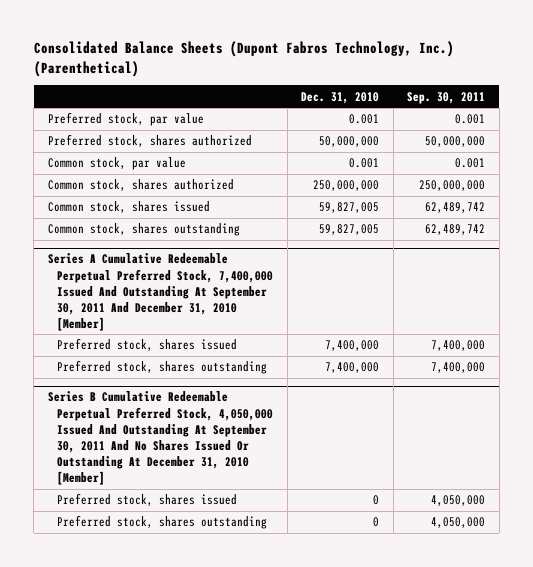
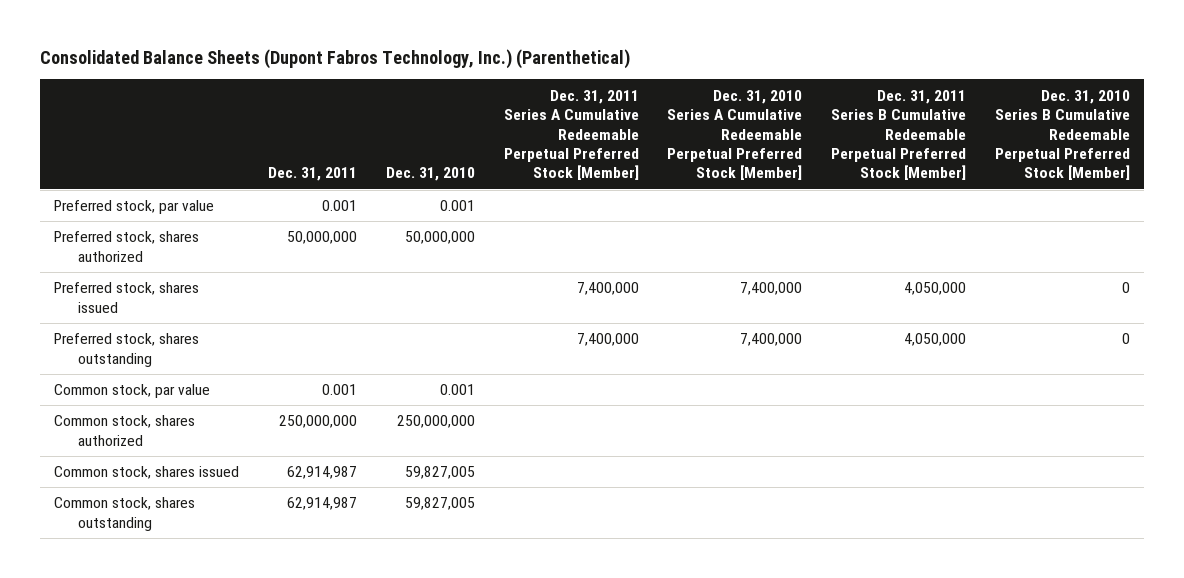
[407,91,486,104] Sep. 30, 2011 -> none
none -> [267,167,357,182] Dec. 31, 2011
none -> [503,89,639,181] Dec. 31, 2011 Series A Cumulative Redeemable Perpetual Preferred Stock [Member]
none -> [667,89,803,181] Dec. 31, 2010 Series A Cumulative Redeemable Perpetual Preferred Stock [Member]
none -> [831,89,967,181] Dec. 31, 2011 Series B Cumulative Redeemable Perpetual Preferred Stock [Member]
none -> [994,89,1130,181] Dec. 31, 2010 Series B Cumulative Redeemable Perpetual Preferred Stock [Member]
none -> [54,282,200,313] Preferred stock, shares issued
none -> [54,333,200,367] Preferred stock, shares outstanding
[47,253,274,331] Series A Cumulative Redeemable Perpetual Preferred Stock, 7,400,000 Issued And Outstanding At September 30, 2011 And December 31, 2010 [Member] -> none
[57,338,238,352] Preferred stock, shares issued -> none
[57,360,268,375] Preferred stock, shares outstanding -> none
[47,391,274,486] Series B Cumulative Redeemable Perpetual Preferred Stock, 4,050,000 Issued And Outstanding At September 30, 2011 And No Shares Issued Or Outstanding At December 31, 2010 [Member] -> none
[57,493,238,507] Preferred stock, shares issued -> none
[57,515,268,530] Preferred stock, shares outstanding -> none

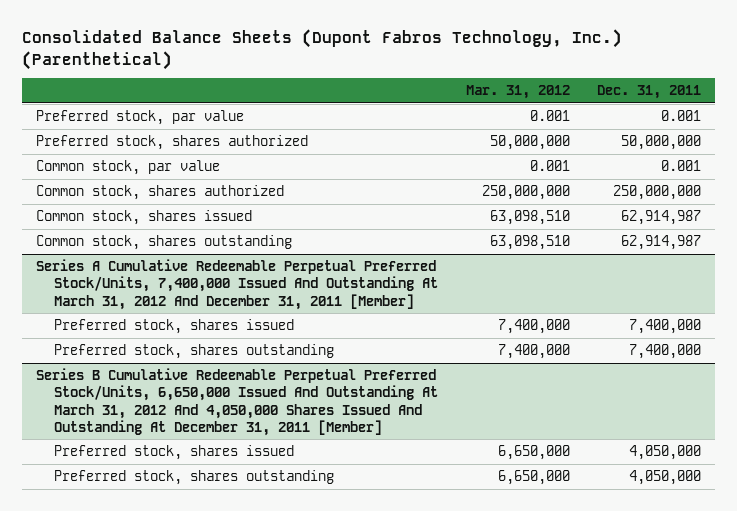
[385,167,475,182] Dec. 31, 2010 -> none
[503,89,639,181] Dec. 31, 2011 Series A Cumulative Redeemable Perpetual Preferred Stock [Member] -> none
[667,89,803,181] Dec. 31, 2010 Series A Cumulative Redeemable Perpetual Preferred Stock [Member] -> none
[831,89,967,181] Dec. 31, 2011 Series B Cumulative Redeemable Perpetual Preferred Stock [Member] -> none
[994,89,1130,181] Dec. 31, 2010 Series B Cumulative Redeemable Perpetual Preferred Stock [Member] -> none
none -> [465,85,570,100] Mar. 31, 2012
[54,282,200,313] Preferred stock, shares issued -> none
[54,333,200,367] Preferred stock, shares outstanding -> none
none -> [36,259,438,310] Series A Cumulative Redeemable Perpetual Preferred Stock/Units, 7,400,000 Issued And Outstanding At March 31, 2012 And December 31, 2011 [Member]
none -> [53,319,294,335] Preferred stock, shares issued
none -> [53,344,334,360] Preferred stock, shares outstanding
none -> [36,368,438,436] Series B Cumulative Redeemable Perpetual Preferred Stock/Units, 6,650,000 Issued And Outstanding At March 31, 2012 And 4,050,000 Shares Issued And Outstanding At December 31, 2011 [Member]
none -> [53,445,294,461] Preferred stock, shares issued
none -> [53,470,334,486] Preferred stock, shares outstanding

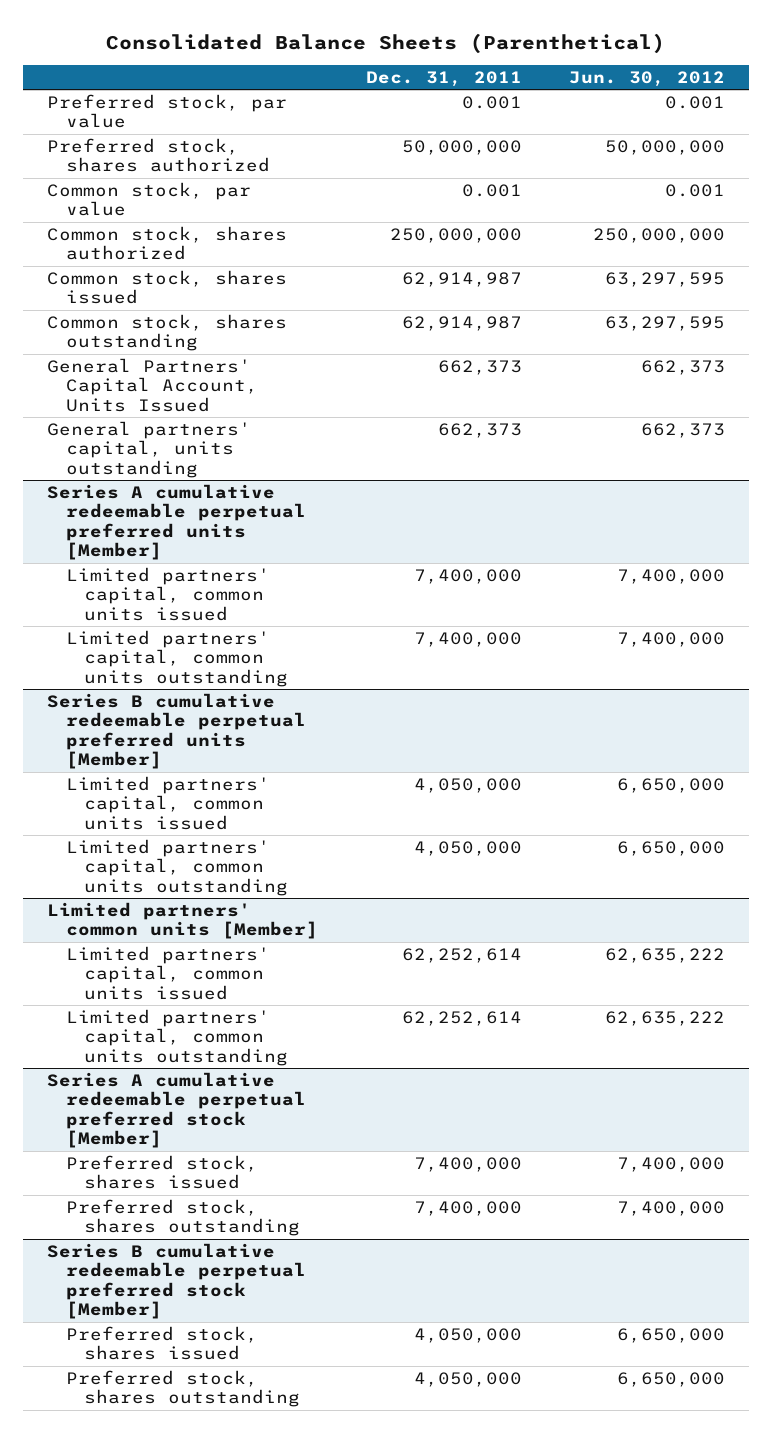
[22,29,623,70] Consolidated Balance Sheets (Dupont Fabros Technology, Inc.) (Parenthetical) -> [106,32,666,54] Consolidated Balance Sheets (Parenthetical)
[465,85,570,100] Mar. 31, 2012 -> none
none -> [569,70,726,87] Jun. 30, 2012
[36,259,438,310] Series A Cumulative Redeemable Perpetual Preferred Stock/Units, 7,400,000 Issued And Outstanding At March 31, 2012 And December 31, 2011 [Member] -> none
none -> [47,357,258,412] General Partners' Capital Account, Units Issued
none -> [47,420,252,478] General partners' capital, units outstanding
none -> [47,483,306,561] Series A cumulative redeemable perpetual preferred units [Member]
none -> [65,566,270,621] Limited partners' capital, common units issued
none -> [65,629,289,687] Limited partners' capital, common units outstanding
none -> [47,692,306,770] Series B cumulative redeemable perpetual preferred units [Member]
none -> [65,775,270,830] Limited partners' capital, common units issued
none -> [65,838,289,896] Limited partners' capital, common units outstanding
none -> [47,901,318,940] Limited partners' common units [Member]
none -> [65,945,270,1000] Limited partners' capital, common units issued
none -> [65,1008,289,1066] Limited partners' capital, common units outstanding
none -> [47,1071,306,1149] Series A cumulative redeemable perpetual preferred stock [Member]
[36,368,438,436] Series B Cumulative Redeemable Perpetual Preferred Stock/Units, 6,650,000 Issued And Outstanding At March 31, 2012 And 4,050,000 Shares Issued And Outstanding At December 31, 2011 [Member] -> none
none -> [47,1242,306,1320] Series B cumulative redeemable perpetual preferred stock [Member]

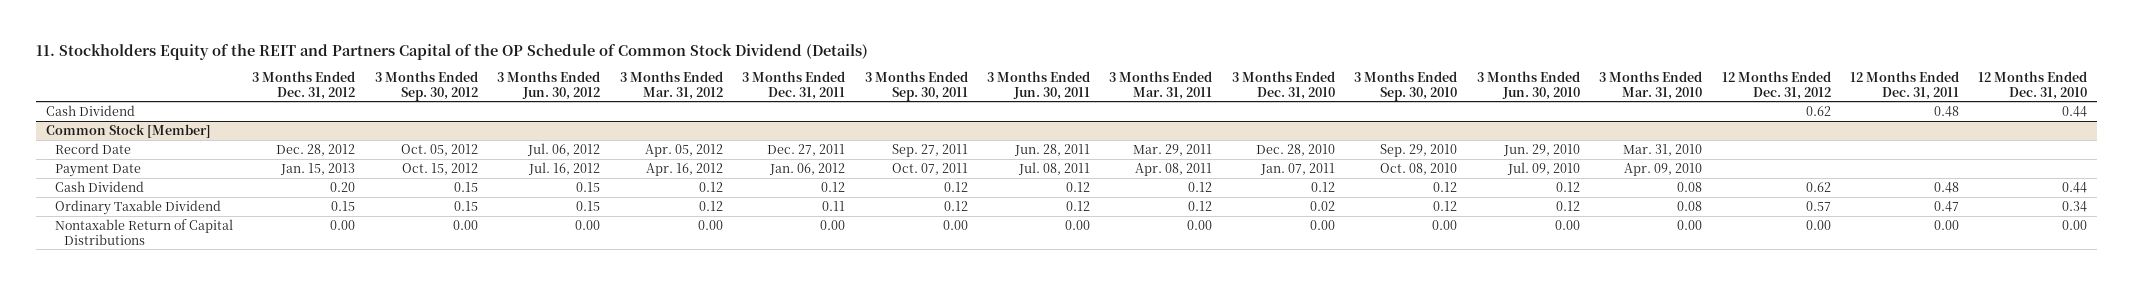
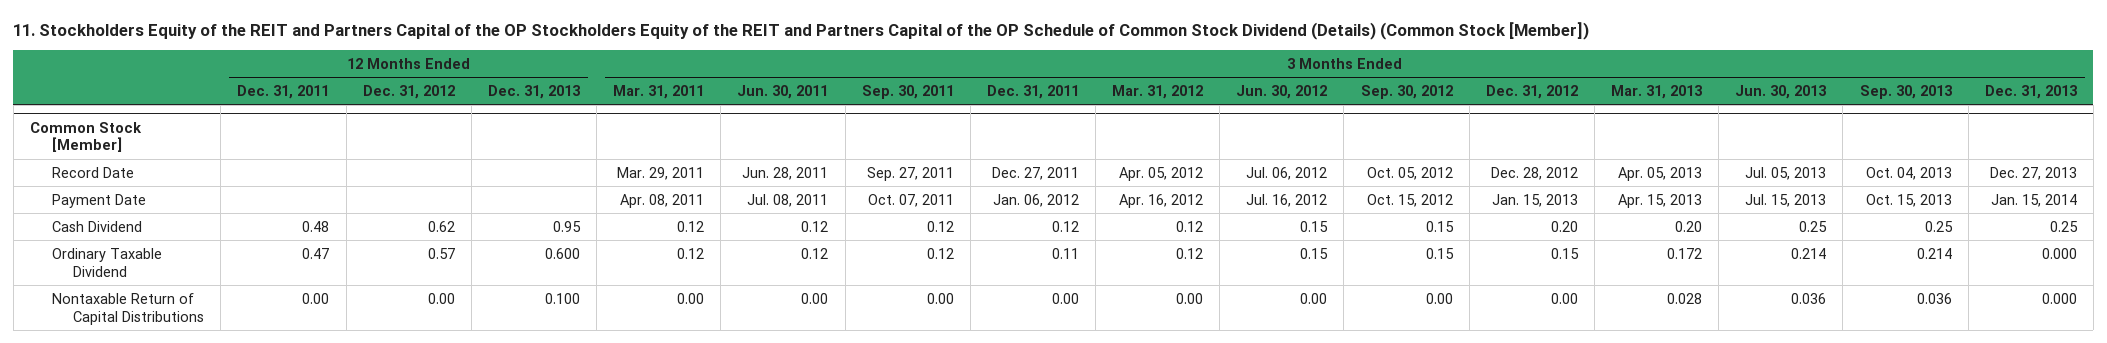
[36,43,869,60] 11. Stockholders Equity of the REIT and Partners Capital of the OP Schedule of Common Stock Dividend (Details) -> [13,21,1590,40] 11. Stockholders Equity of the REIT and Partners Capital of the OP Stockholders Equity of the REIT and Partners Capital of the OP Schedule of Common Stock Dividend (Details) (Common Stock [Member])
[1231,71,1335,100] 3 Months Ended Dec. 31, 2010 -> none
[1354,71,1458,101] 3 Months Ended Sep. 30, 2010 -> none
[1476,71,1580,100] 3 Months Ended Jun. 30, 2010 -> none
[1599,71,1703,100] 3 Months Ended Mar. 31, 2010 -> none
[1978,71,2088,100] 12 Months Ended Dec. 31, 2010 -> none
none -> [487,84,580,99] Dec. 31, 2013
none -> [1611,84,1703,99] Mar. 31, 2013
none -> [1735,84,1827,99] Jun. 30, 2013
none -> [1859,84,1952,99] Sep. 30, 2013
none -> [1984,84,2077,99] Dec. 31, 2013
[45,104,135,116] Cash Dividend -> none

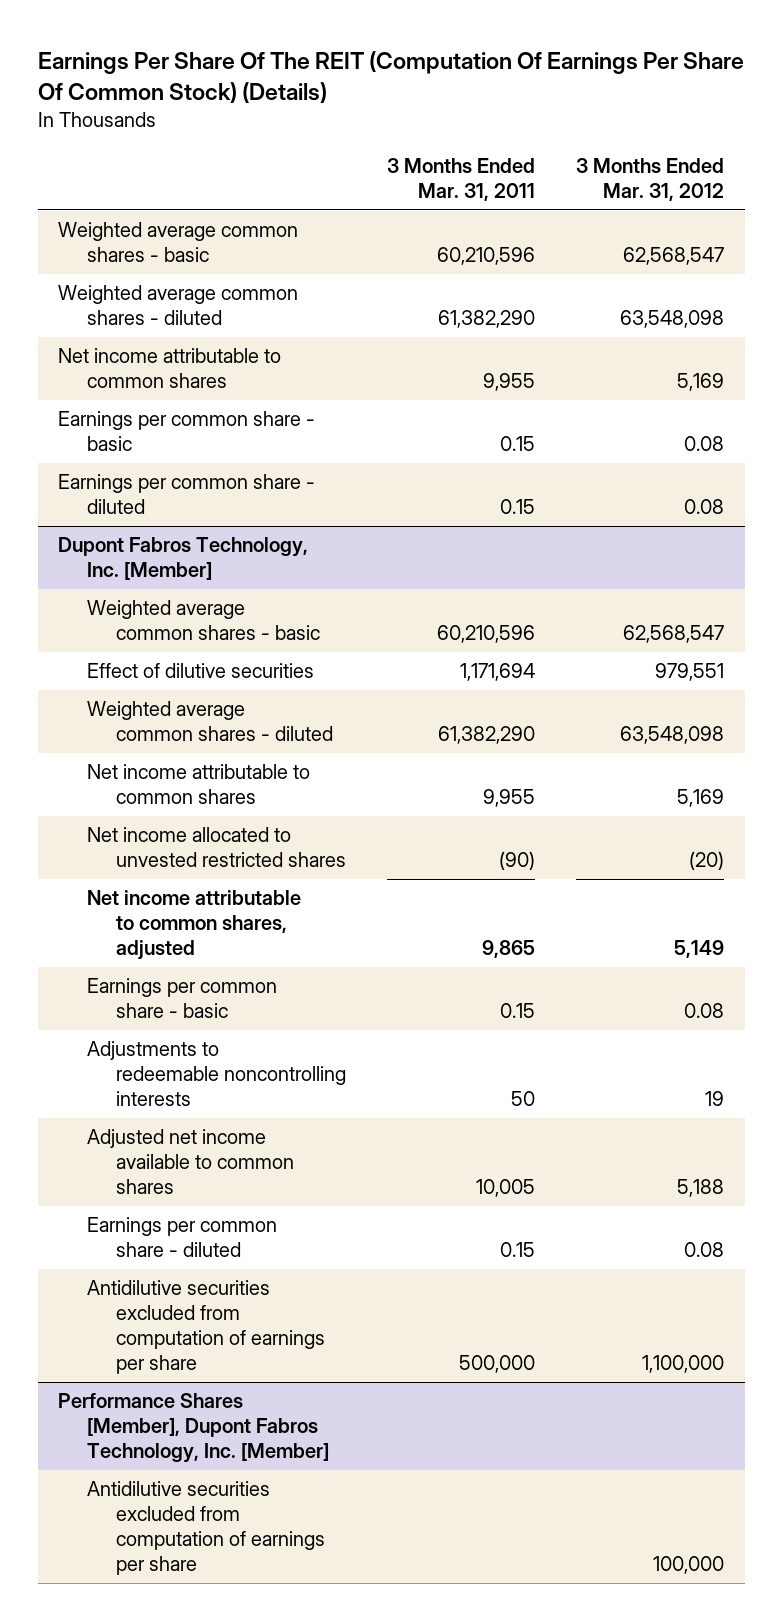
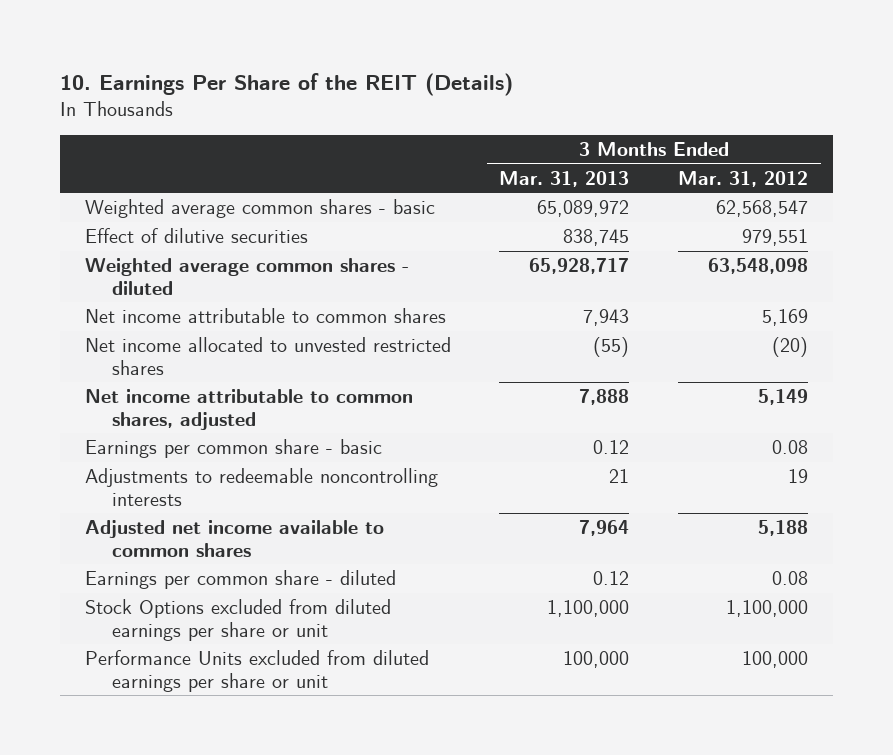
[37,50,744,103] Earnings Per Share Of The REIT (Computation Of Earnings Per Share Of Common Stock) (Details) -> [60,72,514,96] 10. Earnings Per Share of the REIT (Details)
[386,158,535,202] 3 Months Ended Mar. 31, 2011 -> none
none -> [499,170,630,187] Mar. 31, 2013
[58,285,299,326] Weighted average common shares - diluted -> none
[58,348,282,389] Net income attributable to common shares -> none
[58,411,316,452] Earnings per common share - basic -> none
[58,474,316,515] Earnings per common share - diluted -> none
[58,537,309,581] Dupont Fabros Technology, Inc. [Member] -> none
[86,600,320,641] Weighted average common shares - basic -> none
[86,1280,325,1375] Antidilutive securities excluded from computation of earnings per share -> none
[58,1393,329,1464] Performance Shares [Member], Dupont Fabros Technology, Inc. [Member] -> none
[86,1481,325,1576] Antidilutive securities excluded from computation of earnings per share -> none
none -> [84,599,391,641] Stock Options excluded from diluted earnings per share or unit
none -> [84,650,429,692] Performance Units excluded from diluted earnings per share or unit

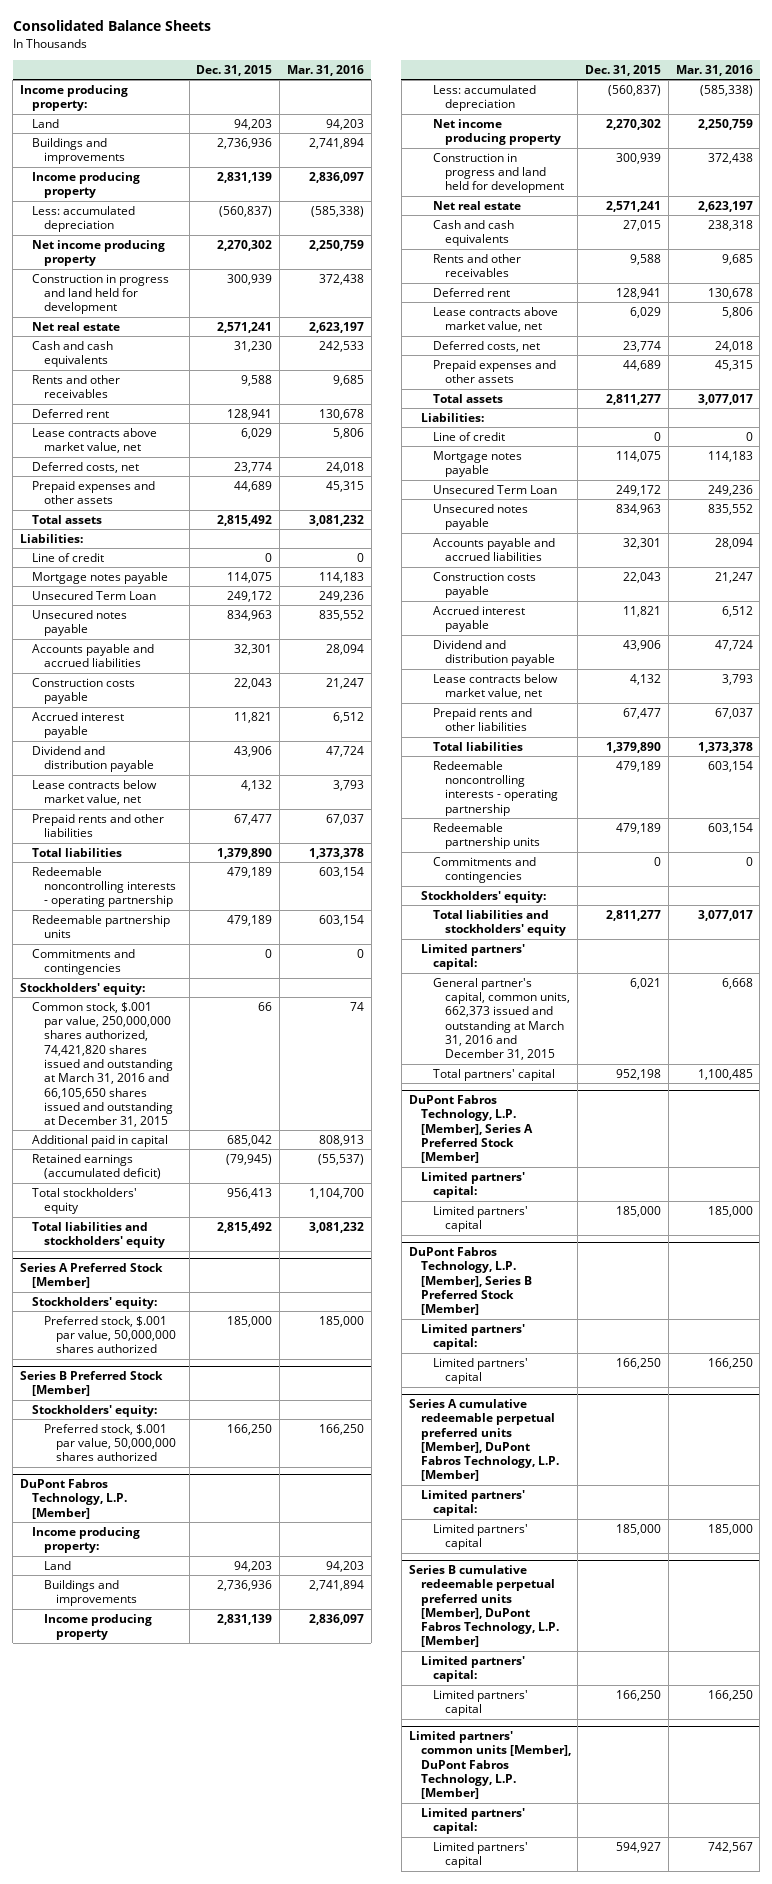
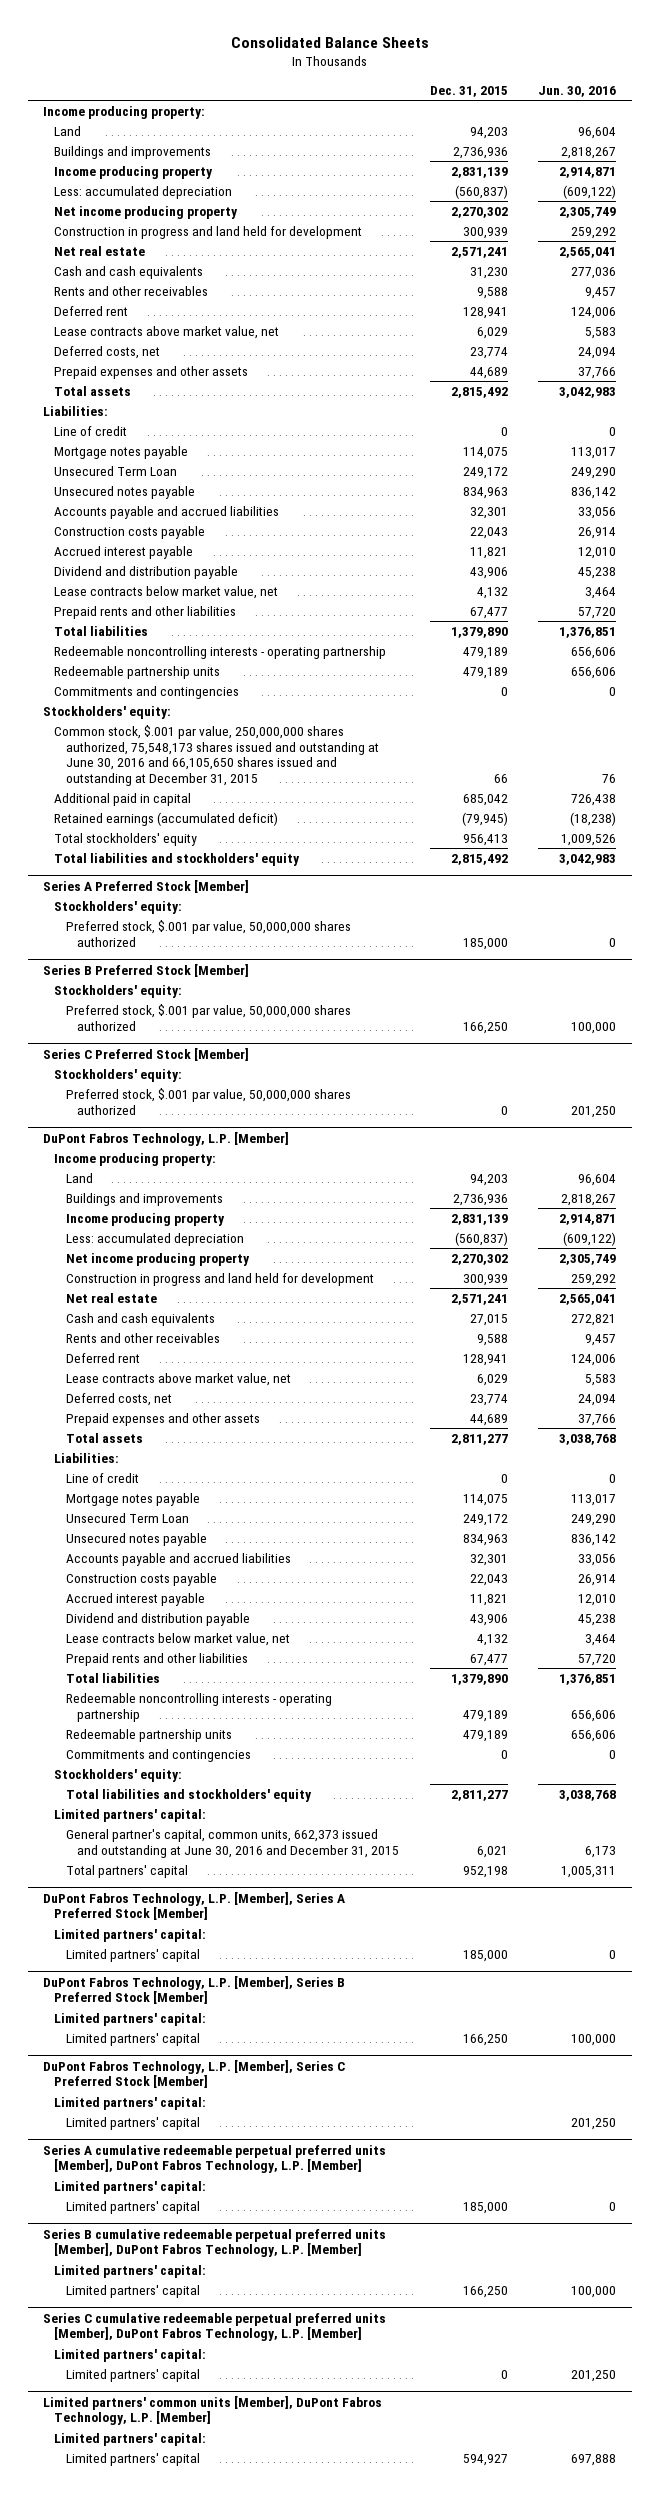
[286,64,364,76] Mar. 31, 2016 -> none
none -> [538,85,617,97] Jun. 30, 2016
[31,1001,174,1128] Common stock, $.001 par value, 250,000,000 shares authorized, 74,421,820 shares issued and outstanding at March 31, 2016 and 66,105,650 shares issued and outstanding at December 31, 2015 -> [54,724,379,786] Common stock, $.001 par value, 250,000,000 shares authorized, 75,548,173 shares issued and outstanding at June 30, 2016 and 66,105,650 shares issued and outstanding at December 31, 2015
none -> [43,1047,250,1061] Series C Preferred Stock [Member]
none -> [54,1068,183,1082] Stockholders' equity:
none -> [65,1087,351,1115] Preferred stock, $.001 par value, 50,000,000 shares authorized
[432,977,571,1061] General partner's capital, common units, 662,373 issued and outstanding at March 31, 2016 and December 31, 2015 -> [65,1828,400,1858] General partner's capital, common units, 662,373 issued and outstanding at June 30, 2016 and December 31, 2015
none -> [43,2059,346,2089] DuPont Fabros Technology, L.P. [Member], Series C Preferred Stock [Member]
none -> [54,2096,207,2110] Limited partners' capital:
none -> [65,2116,200,2130] Limited partners' capital
none -> [43,2312,387,2342] Series C cumulative redeemable perpetual preferred units [Member], DuPont Fabros Technology, L.P. [Member]
none -> [54,2348,207,2362] Limited partners' capital:
none -> [65,2368,200,2382] Limited partners' capital

